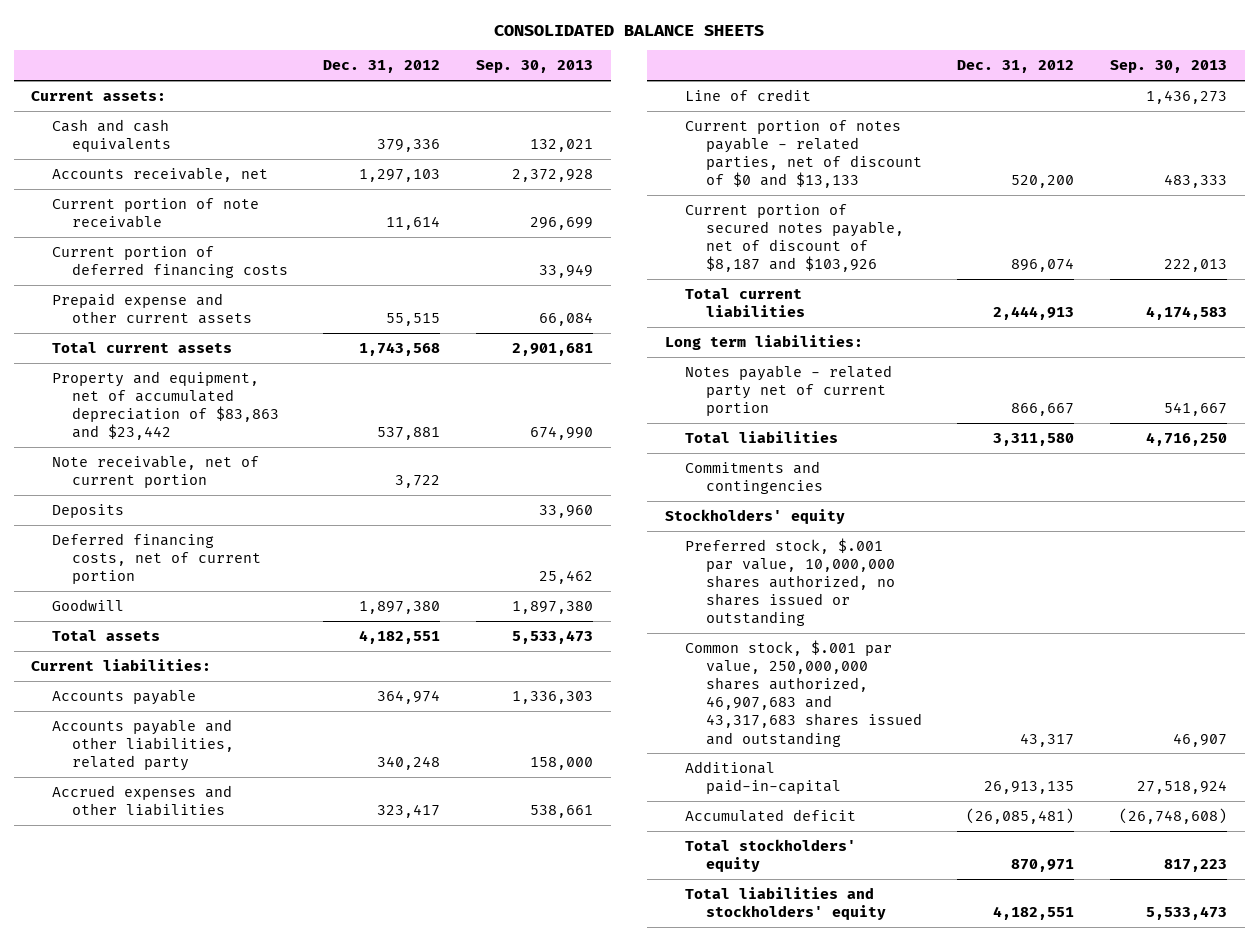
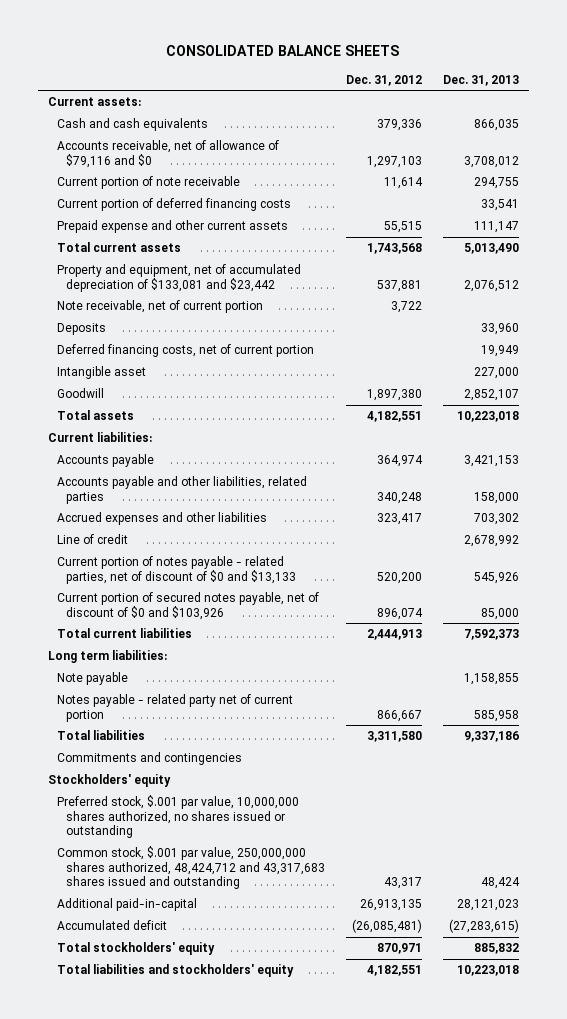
[476,60,594,74] Sep. 30, 2013 -> none
none -> [442,74,519,86] Dec. 31, 2013
[51,166,268,182] Accounts receivable, net -> [57,140,280,168] Accounts receivable, net of allowance of $79,116 and $0
[51,370,279,441] Property and equipment, net of accumulated depreciation of $83,863 and $23,442 -> [57,264,302,292] Property and equipment, net of accumulated depreciation of $133,081 and $23,442
none -> [57,366,147,380] Intangible asset
[51,718,234,772] Accounts payable and other liabilities, related party -> [57,476,308,504] Accounts payable and other liabilities, related parties
[685,203,904,273] Current portion of secured notes payable, net of discount of $8,187 and $103,926 -> [57,592,320,620] Current portion of secured notes payable, net of discount of $0 and $103,926
none -> [57,672,129,686] Note payable
[685,639,922,747] Common stock, $.001 par value, 250,000,000 shares authorized, 46,907,683 and 43,317,683 shares issued and outstanding -> [57,846,325,889] Common stock, $.001 par value, 250,000,000 shares authorized, 48,424,712 and 43,317,683 shares issued and outstanding

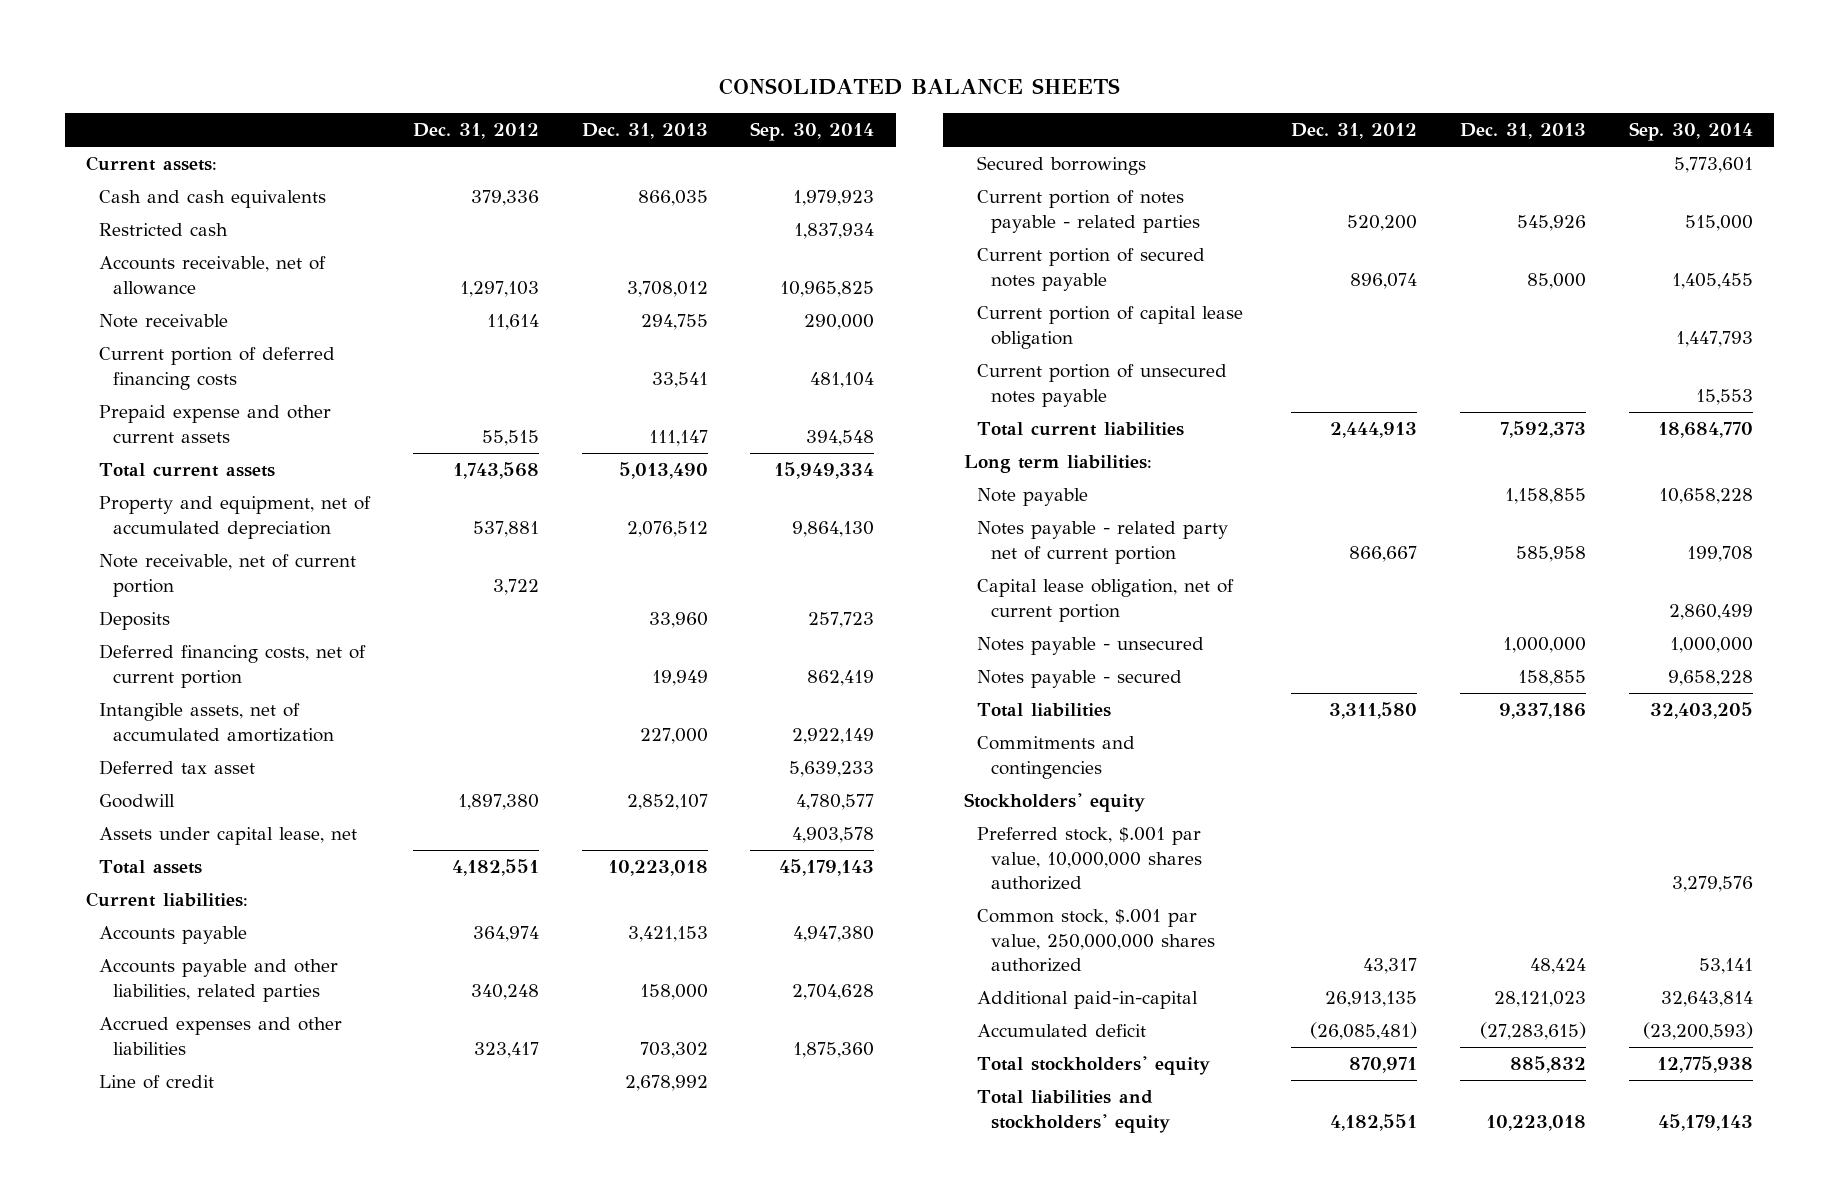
none -> [750,121,875,141] Sep. 30, 2014
none -> [99,223,229,237] Restricted cash
[57,140,280,168] Accounts receivable, net of allowance of $79,116 and $0 -> [99,256,327,295] Accounts receivable, net of allowance
[57,176,241,190] Current portion of note receivable -> [99,314,229,329] Note receivable
[57,264,302,292] Property and equipment, net of accumulated depreciation of $133,081 and $23,442 -> [99,496,372,539] Property and equipment, net of accumulated depreciation
[57,366,147,380] Intangible asset -> [99,703,334,742] Intangible assets, net of accumulated amortization
none -> [99,760,256,776] Deferred tax asset
none -> [99,827,358,846] Assets under capital lease, net
none -> [977,156,1147,176] Secured borrowings
[57,556,296,584] Current portion of notes payable - related parties, net of discount of $0 and $13,133 -> [977,190,1200,233] Current portion of notes payable - related parties
[57,592,320,620] Current portion of secured notes payable, net of discount of $0 and $103,926 -> [977,248,1206,291] Current portion of secured notes payable
none -> [977,306,1244,349] Current portion of capital lease obligation
none -> [977,364,1228,407] Current portion of unsecured notes payable
none -> [977,579,1235,622] Capital lease obligation, net of current portion
none -> [977,637,1205,656] Notes payable - unsecured
none -> [977,670,1183,689] Notes payable - secured
[57,795,300,838] Preferred stock, $.001 par value, 10,000,000 shares authorized, no shares issued or outstanding -> [977,827,1202,890] Preferred stock, $.001 par value, 10,000,000 shares authorized
[57,846,325,889] Common stock, $.001 par value, 250,000,000 shares authorized, 48,424,712 and 43,317,683 shares issued and outstanding -> [977,909,1215,972] Common stock, $.001 par value, 250,000,000 shares authorized

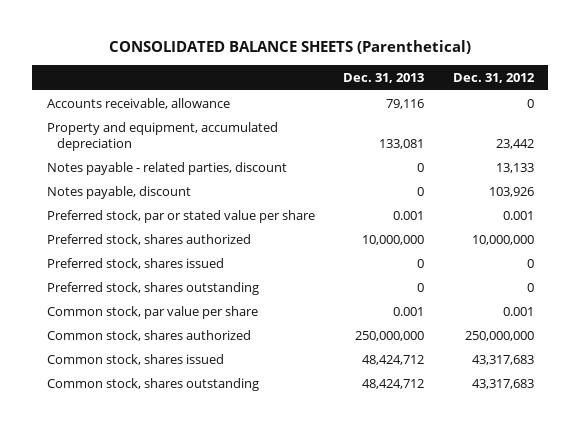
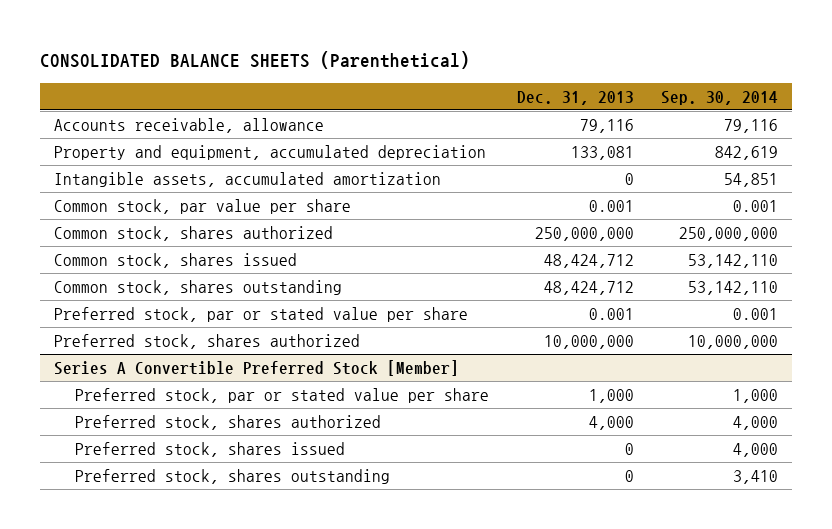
[452,73,535,84] Dec. 31, 2012 -> none
none -> [661,90,779,105] Sep. 30, 2014
[46,161,287,175] Notes payable - related parties, discount -> none
[46,185,191,199] Notes payable, discount -> none
[46,257,224,269] Preferred stock, shares issued -> none
[46,281,259,295] Preferred stock, shares outstanding -> none
none -> [53,171,441,187] Intangible assets, accumulated amortization
[46,209,315,223] Preferred stock, par or stated value per share -> [53,306,468,322] Preferred stock, par or stated value per share
[46,233,251,245] Preferred stock, shares authorized -> [53,333,360,349] Preferred stock, shares authorized
none -> [53,359,459,376] Series A Convertible Preferred Stock [Member]
none -> [75,387,490,403] Preferred stock, par or stated value per share
none -> [75,414,382,430] Preferred stock, shares authorized
none -> [75,441,346,457] Preferred stock, shares issued
none -> [75,468,391,484] Preferred stock, shares outstanding

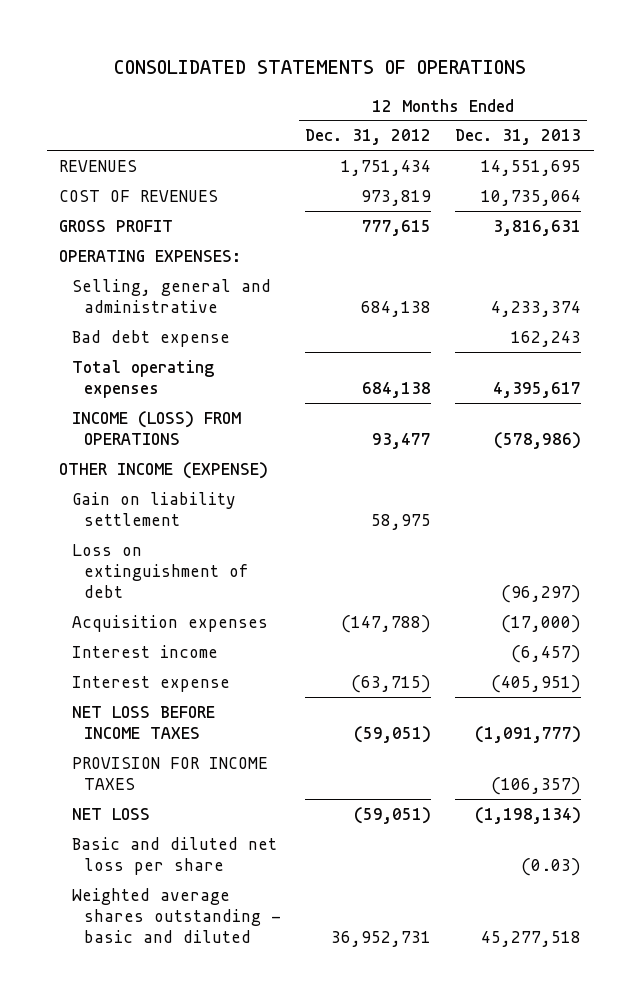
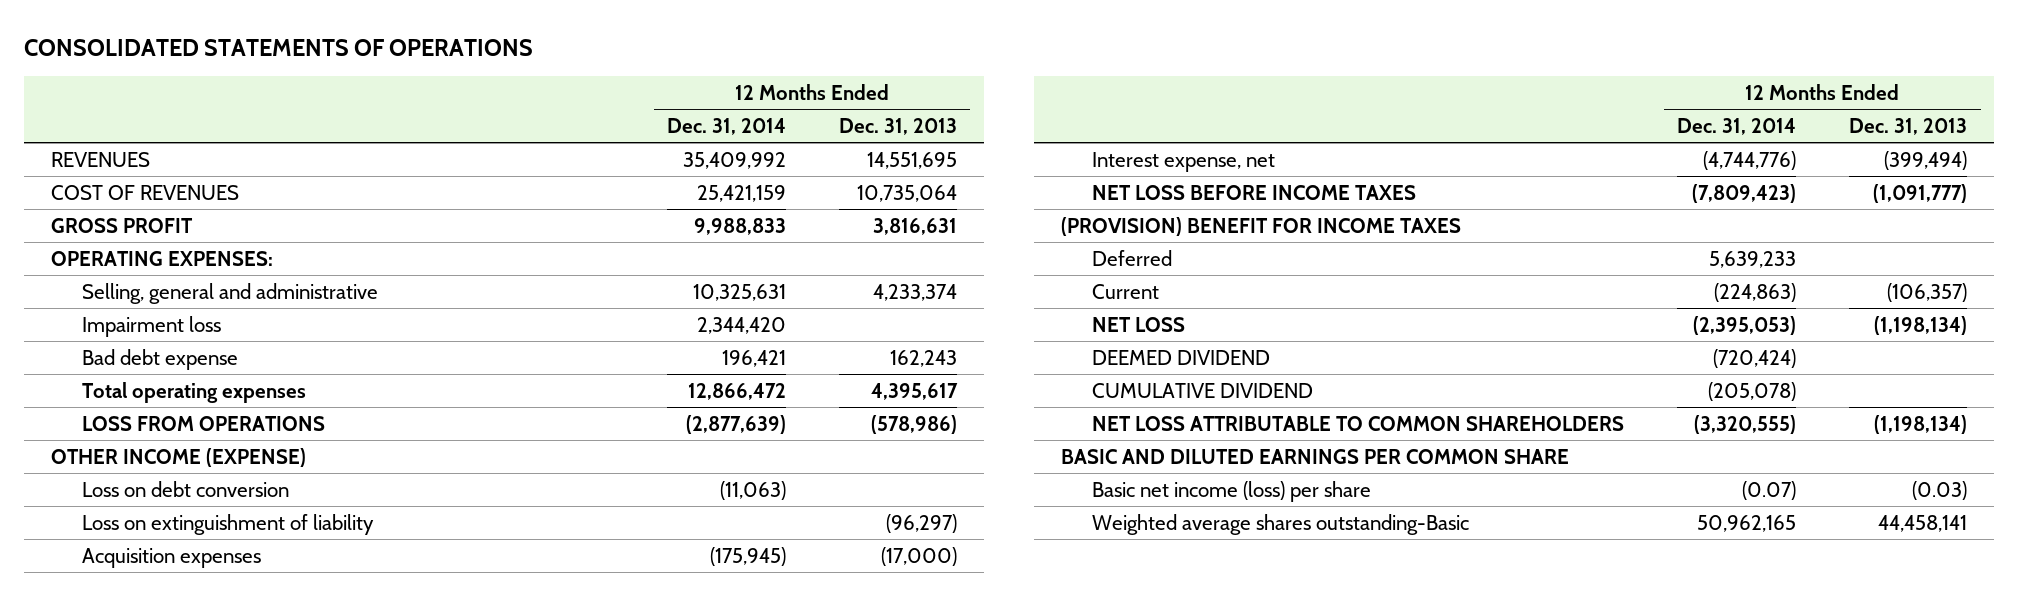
[305,129,432,146] Dec. 31, 2012 -> none
none -> [666,117,786,135] Dec. 31, 2014
none -> [81,315,221,337] Impairment loss
[71,410,241,445] INCOME (LOSS) FROM OPERATIONS -> [81,415,325,431] LOSS FROM OPERATIONS
[71,491,236,526] Gain on liability settlement -> none
none -> [81,480,289,497] Loss on debt conversion
[71,543,249,598] Loss on extinguishment of debt -> [81,513,374,535] Loss on extinguishment of liability
[71,644,218,658] Interest income -> none
[71,675,230,692] Interest expense -> [1091,151,1275,172] Interest expense, net
[491,674,582,693] (405,951) -> [1884,150,1968,170] (399,494)
none -> [1060,216,1461,236] (PROVISION) BENEFIT FOR INCOME TAXES
none -> [1091,249,1172,266] Deferred
[71,756,268,790] PROVISION FOR INCOME TAXES -> [1091,283,1159,299] Current
none -> [1091,349,1270,365] DEEMED DIVIDEND
none -> [1091,382,1313,398] CUMULATIVE DIVIDEND
none -> [1091,415,1624,431] NET LOSS ATTRIBUTABLE TO COMMON SHAREHOLDERS
none -> [1060,448,1569,464] BASIC AND DILUTED EARNINGS PER COMMON SHARE
[71,836,277,875] Basic and diluted net loss per share -> [1091,480,1371,502] Basic net income (loss) per share
[71,887,281,943] Weighted average shares outstanding - basic and diluted -> [1091,513,1469,535] Weighted average shares outstanding-Basic
[481,930,582,947] 45,277,518 -> [1878,514,1968,532] 44,458,141

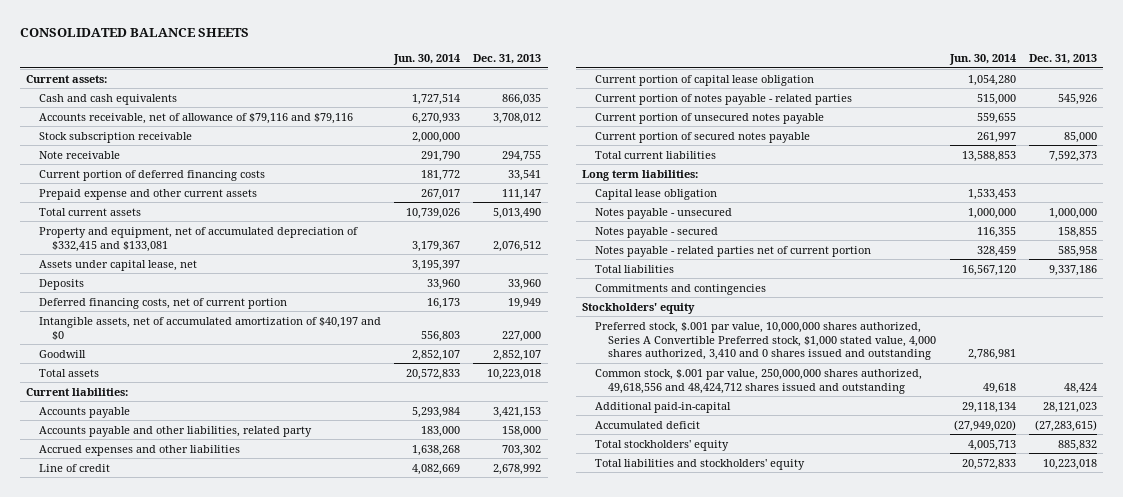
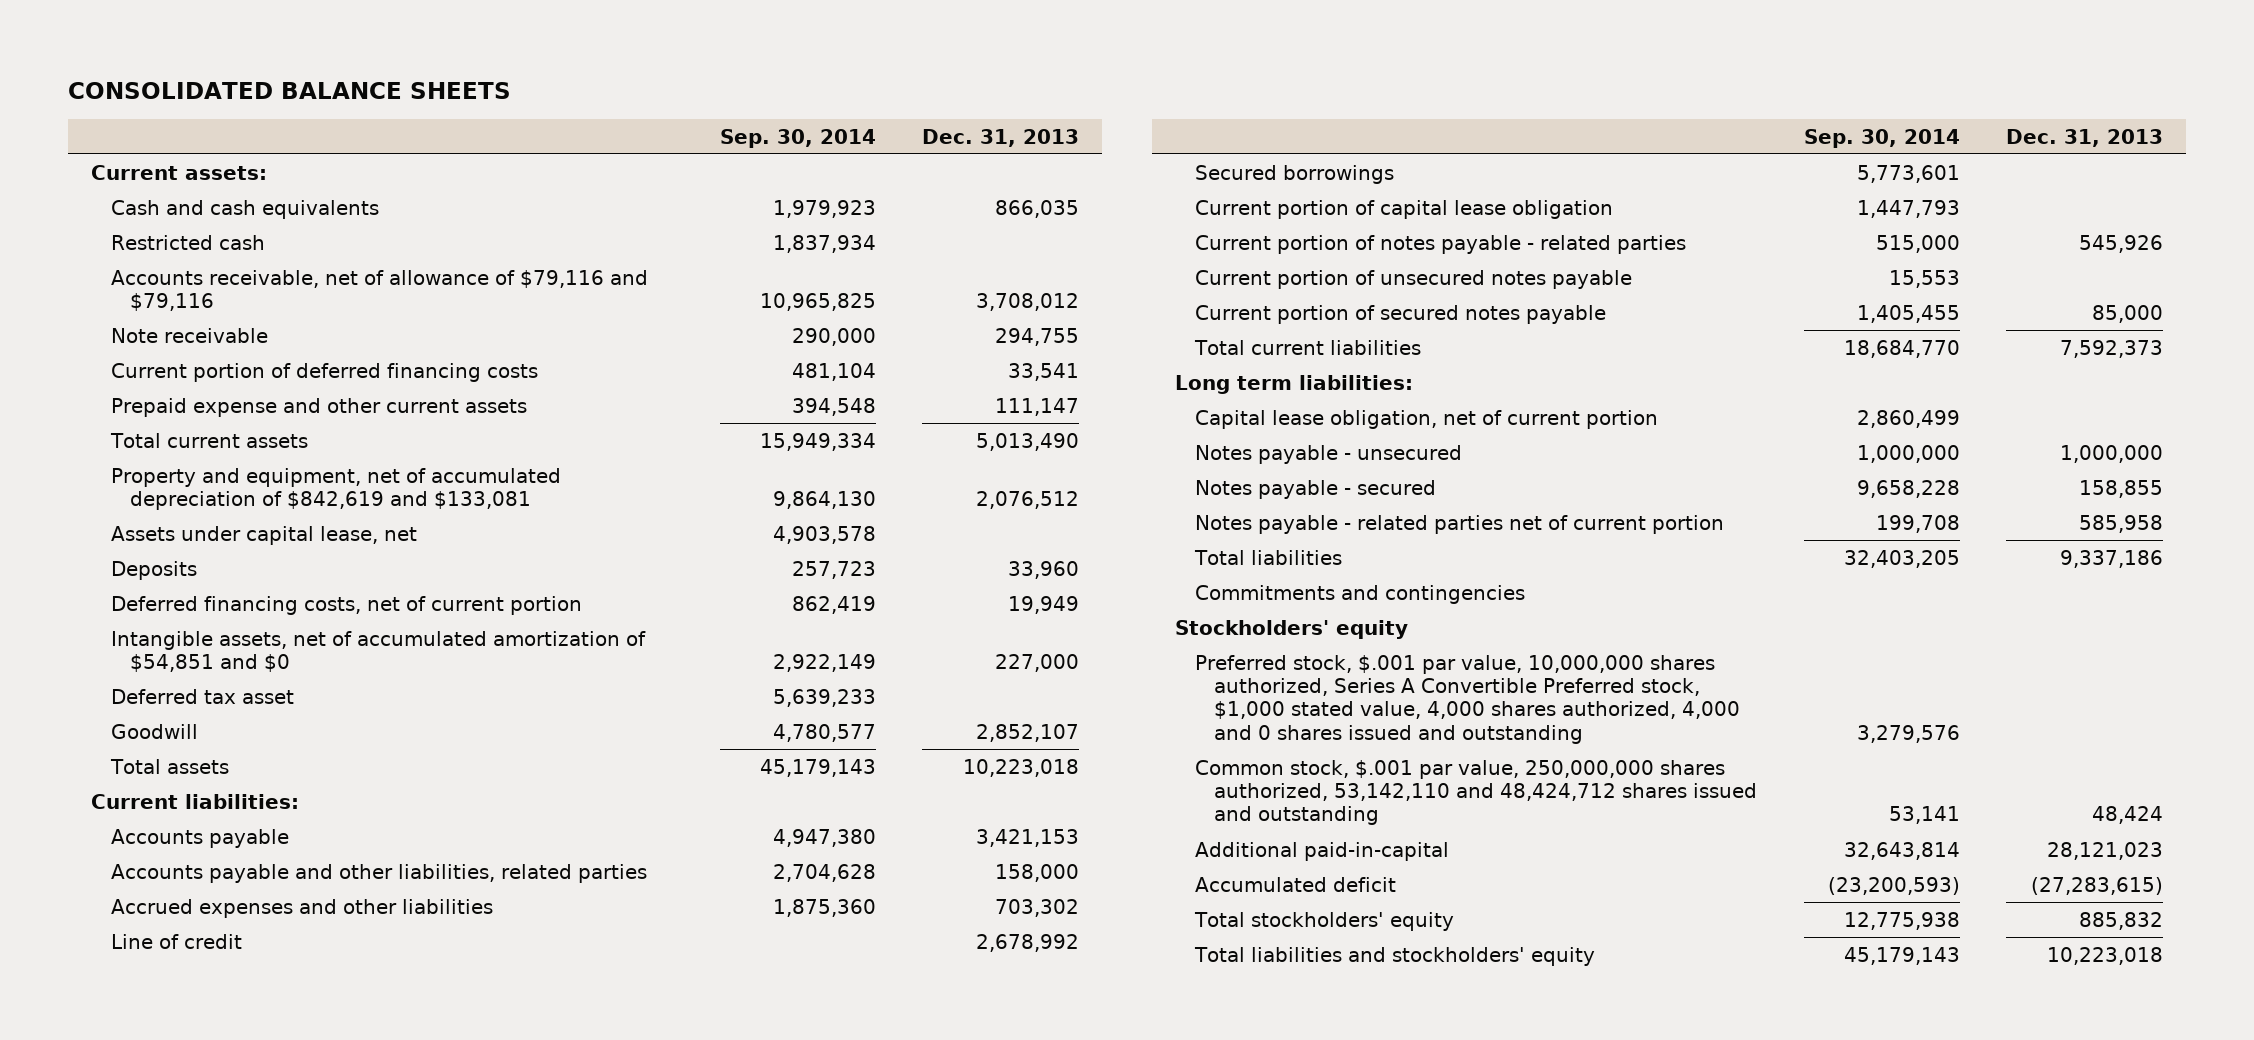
[393,53,461,65] Jun. 30, 2014 -> none
none -> [719,128,876,148] Sep. 30, 2014
none -> [110,234,265,250] Restricted cash
[39,131,193,143] Stock subscription receivable -> none
[39,226,359,252] Property and equipment, net of accumulated depreciation of $332,415 and $133,081 -> [110,467,561,511] Property and equipment, net of accumulated depreciation of $842,619 and $133,081
[39,316,382,340] Intangible assets, net of accumulated amortization of $40,197 and $0 -> [110,630,646,673] Intangible assets, net of accumulated amortization of $54,851 and $0
none -> [110,688,294,704] Deferred tax asset
[39,425,313,437] Accounts payable and other liabilities, related party -> [110,863,647,883] Accounts payable and other liabilities, related parties
none -> [1194,164,1394,184] Secured borrowings
[595,188,718,200] Capital lease obligation -> [1194,409,1658,429] Capital lease obligation, net of current portion
[595,321,937,361] Preferred stock, $.001 par value, 10,000,000 shares authorized, Series A Convertible Preferred stock, $1,000 stated value, 4,000 shares authorized, 3,410 and 0 shares issued and outstanding -> [1194,654,1741,744] Preferred stock, $.001 par value, 10,000,000 shares authorized, Series A Convertible Preferred stock, $1,000 stated value, 4,000 shares authorized, 4,000 and 0 shares issued and outstanding
[595,368,923,394] Common stock, $.001 par value, 250,000,000 shares authorized, 49,618,556 and 48,424,712 shares issued and outstanding -> [1194,759,1758,826] Common stock, $.001 par value, 250,000,000 shares authorized, 53,142,110 and 48,424,712 shares issued and outstanding

